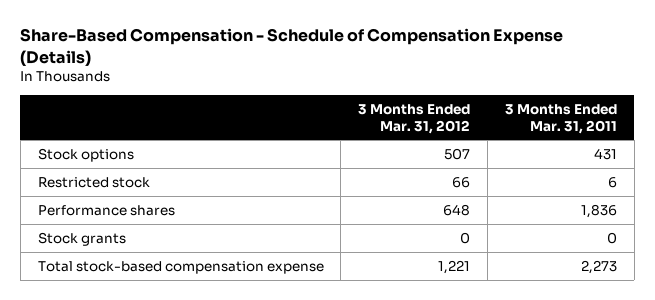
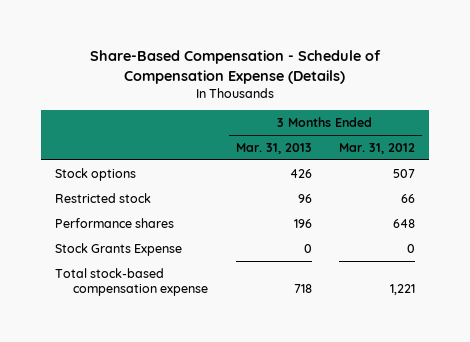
[504,103,617,134] 3 Months Ended Mar. 31, 2011 -> none
none -> [235,142,312,154] Mar. 31, 2013
[37,231,126,246] Stock grants -> [54,242,182,256] Stock Grants Expense

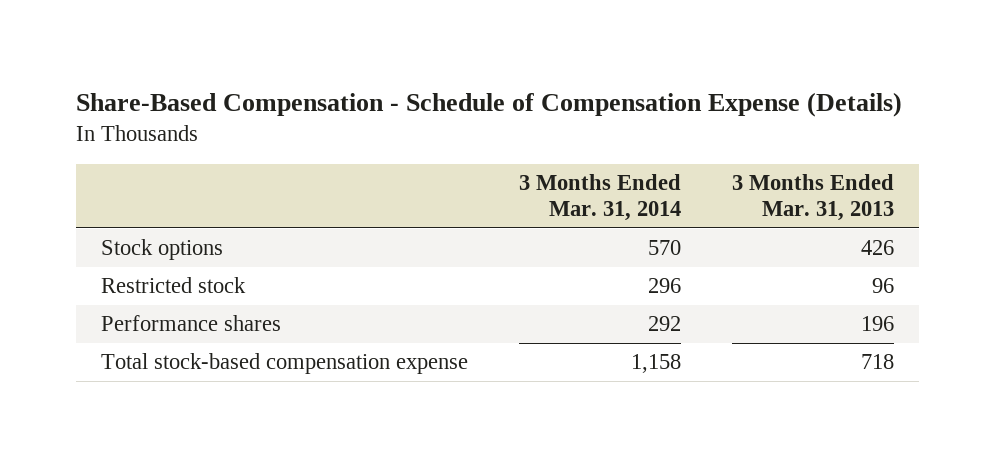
[339,142,416,154] Mar. 31, 2012 -> none
none -> [518,173,681,222] 3 Months Ended Mar. 31, 2014
[54,242,182,256] Stock Grants Expense -> none

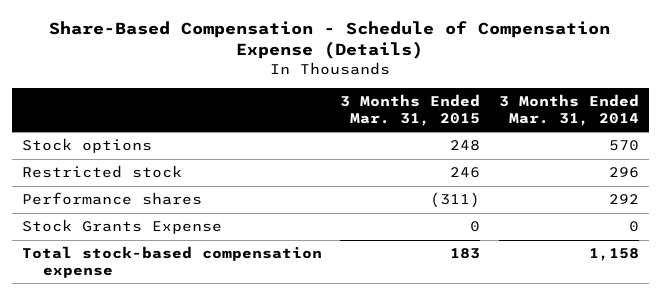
[731,173,894,222] 3 Months Ended Mar. 31, 2013 -> none
none -> [340,94,481,126] 3 Months Ended Mar. 31, 2015
none -> [21,219,222,235] Stock Grants Expense

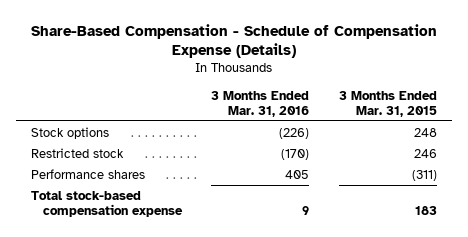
[499,94,640,126] 3 Months Ended Mar. 31, 2014 -> none
none -> [211,90,310,117] 3 Months Ended Mar. 31, 2016
[21,219,222,235] Stock Grants Expense -> none

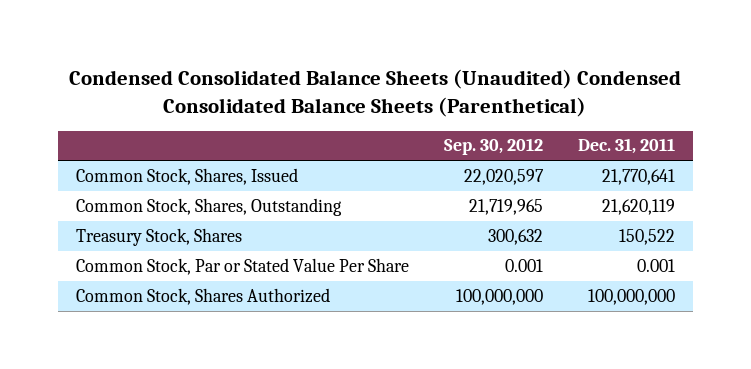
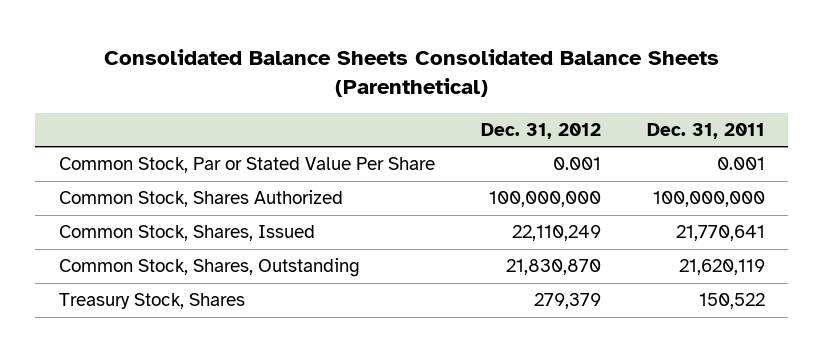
[69,69,682,117] Condensed Consolidated Balance Sheets (Unaudited) Condensed Consolidated Balance Sheets (Parenthetical) -> [103,48,719,98] Consolidated Balance Sheets Consolidated Balance Sheets (Parenthetical)
[443,138,543,156] Sep. 30, 2012 -> none
none -> [480,123,601,140] Dec. 31, 2012
[75,257,409,275] Common Stock, Par or Stated Value Per Share -> [58,157,435,174] Common Stock, Par or Stated Value Per Share
[75,287,330,305] Common Stock, Shares Authorized -> [58,190,343,208] Common Stock, Shares Authorized

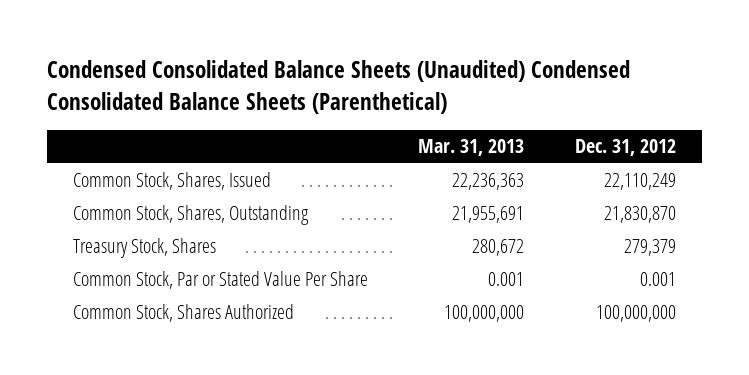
[103,48,719,98] Consolidated Balance Sheets Consolidated Balance Sheets (Parenthetical) -> [47,60,631,114] Condensed Consolidated Balance Sheets (Unaudited) Condensed Consolidated Balance Sheets (Parenthetical)
[647,123,766,140] Dec. 31, 2011 -> none
none -> [418,139,525,157] Mar. 31, 2013
[58,157,435,174] Common Stock, Par or Stated Value Per Share -> [72,270,368,289] Common Stock, Par or Stated Value Per Share
[58,190,343,208] Common Stock, Shares Authorized -> [72,303,294,322] Common Stock, Shares Authorized

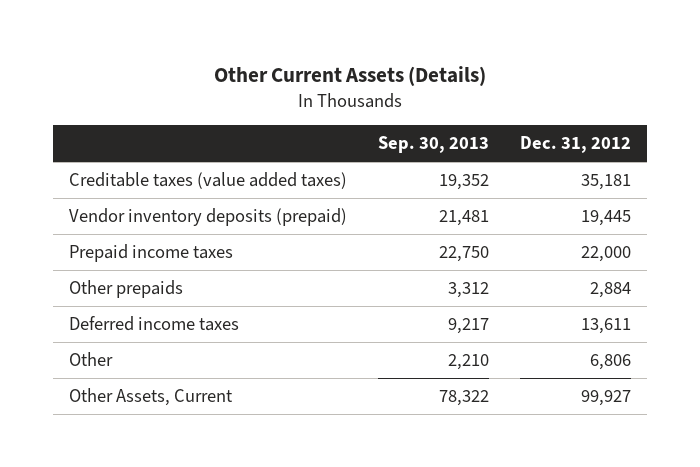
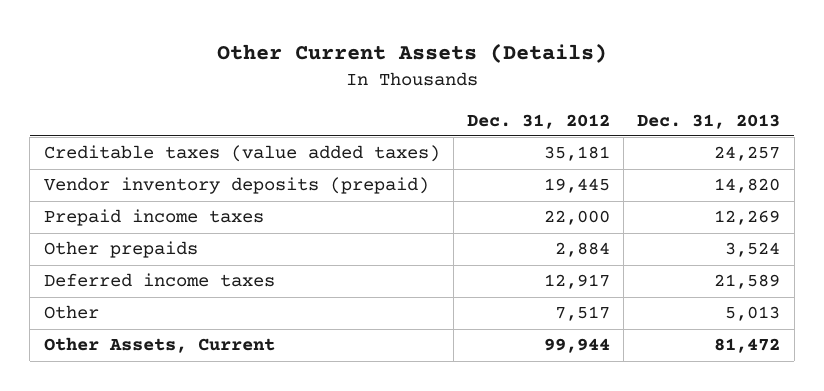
[378,136,490,154] Sep. 30, 2013 -> none
none -> [637,113,781,129] Dec. 31, 2013
[581,318,632,335] 13,611 -> [544,274,611,290] 12,917
[590,354,632,371] 6,806 -> [555,306,611,322] 7,517
[581,390,632,407] 99,927 -> [544,338,611,354] 99,944

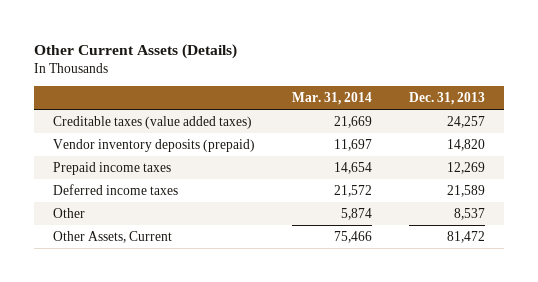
[467,113,611,129] Dec. 31, 2012 -> none
none -> [292,92,373,106] Mar. 31, 2014
[43,241,198,259] Other prepaids -> none
[725,306,781,322] 5,013 -> [454,207,486,220] 8,537

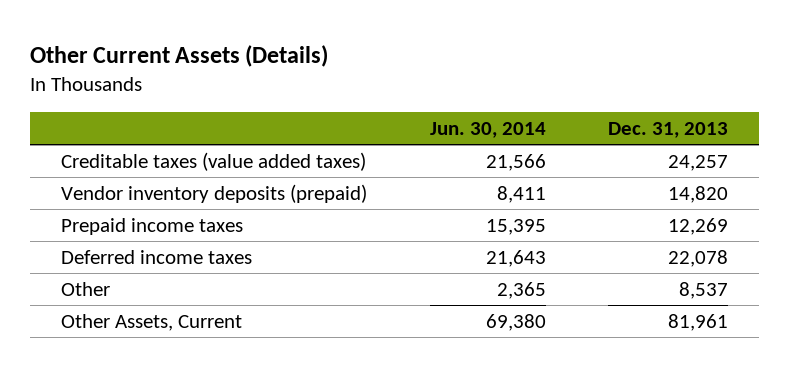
[292,92,373,106] Mar. 31, 2014 -> none
none -> [429,121,546,138] Jun. 30, 2014
[447,184,486,197] 21,589 -> [667,249,728,267] 22,078
[447,230,486,243] 81,472 -> [667,313,728,331] 81,961

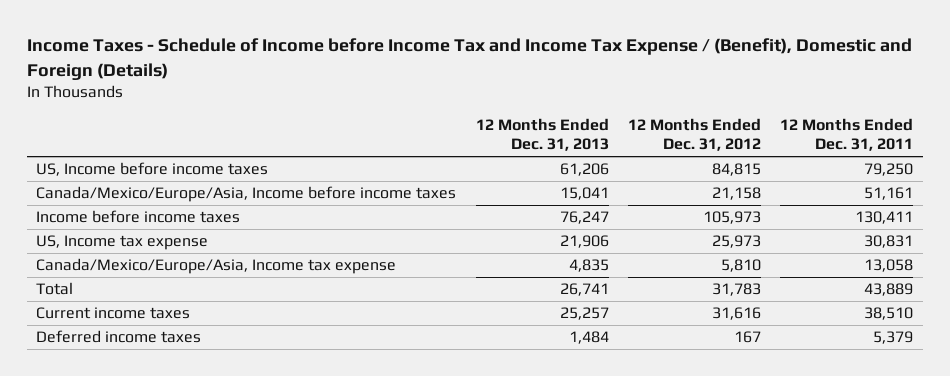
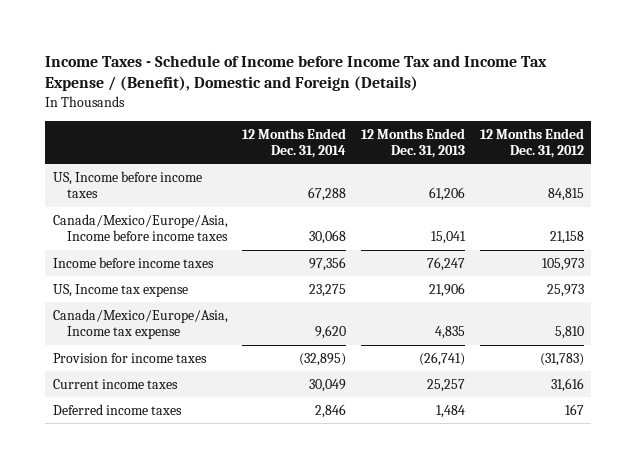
[780,118,914,152] 12 Months Ended Dec. 31, 2011 -> none
none -> [242,127,347,159] 12 Months Ended Dec. 31, 2014
[36,282,74,296] Total -> none
none -> [52,352,207,363] Provision for income taxes

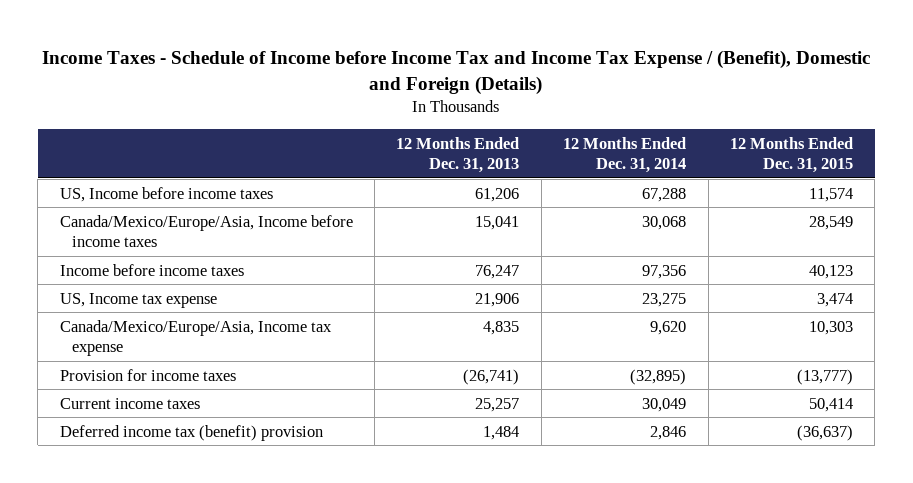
[479,127,584,159] 12 Months Ended Dec. 31, 2012 -> none
none -> [729,136,853,174] 12 Months Ended Dec. 31, 2015
[52,403,182,415] Deferred income taxes -> [59,424,323,441] Deferred income tax (benefit) provision

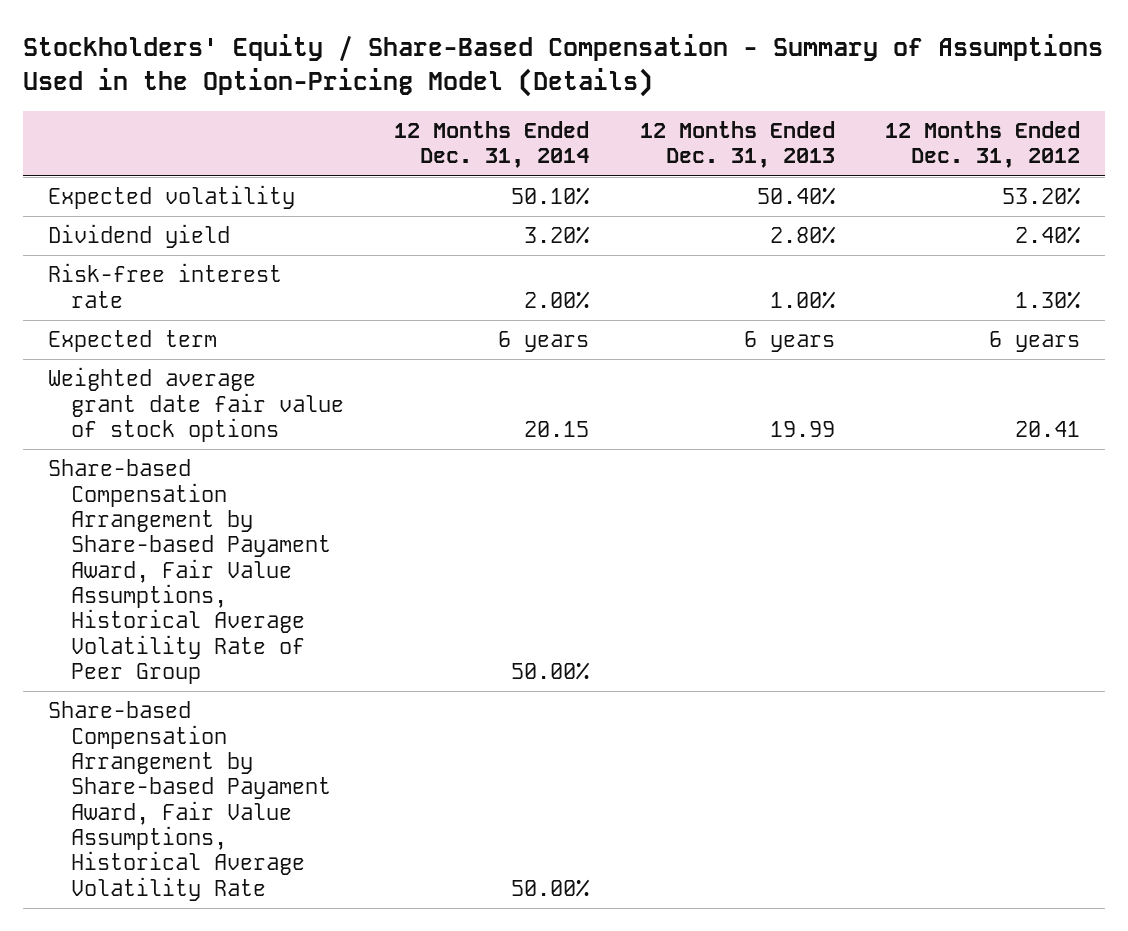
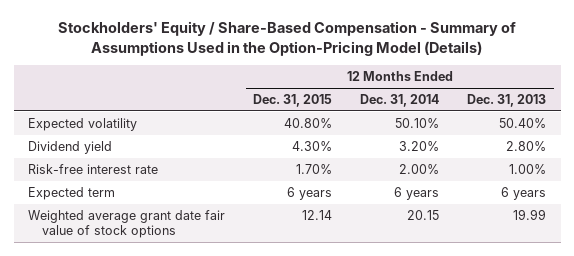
[885,121,1081,169] 12 Months Ended Dec. 31, 2012 -> none
none -> [253,94,333,108] Dec. 31, 2015
[48,459,332,684] Share-based Compensation Arrangement by Share-based Payament Award, Fair Value Assumptions, Historical Average Volatility Rate of Peer Group -> none
[48,701,332,901] Share-based Compensation Arrangement by Share-based Payament Award, Fair Value Assumptions, Historical Average Volatility Rate -> none

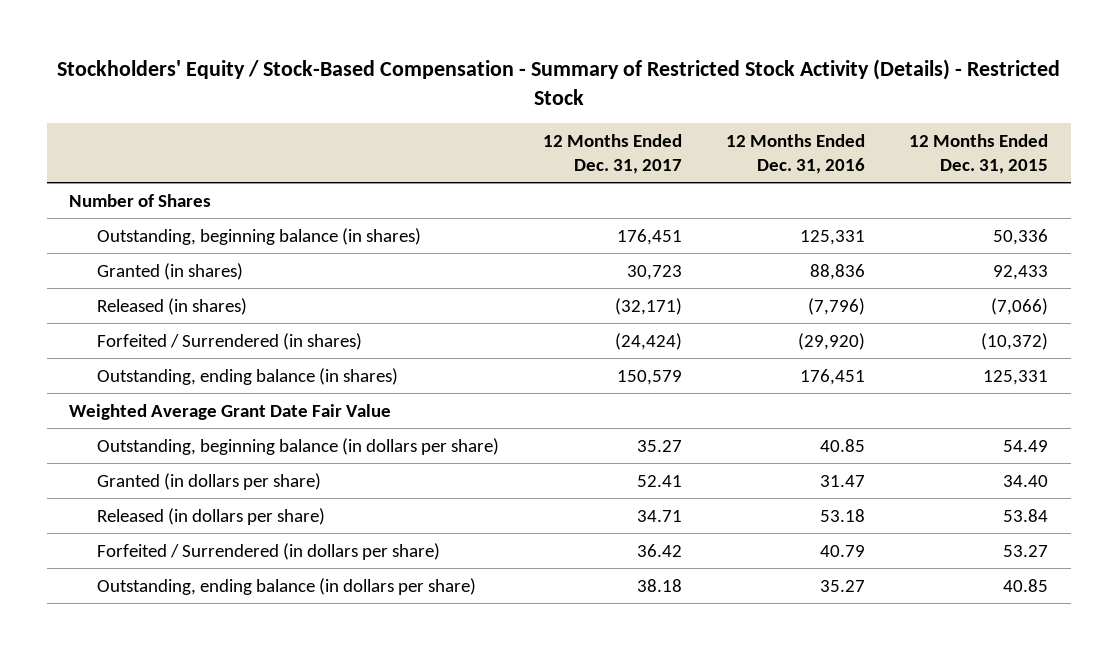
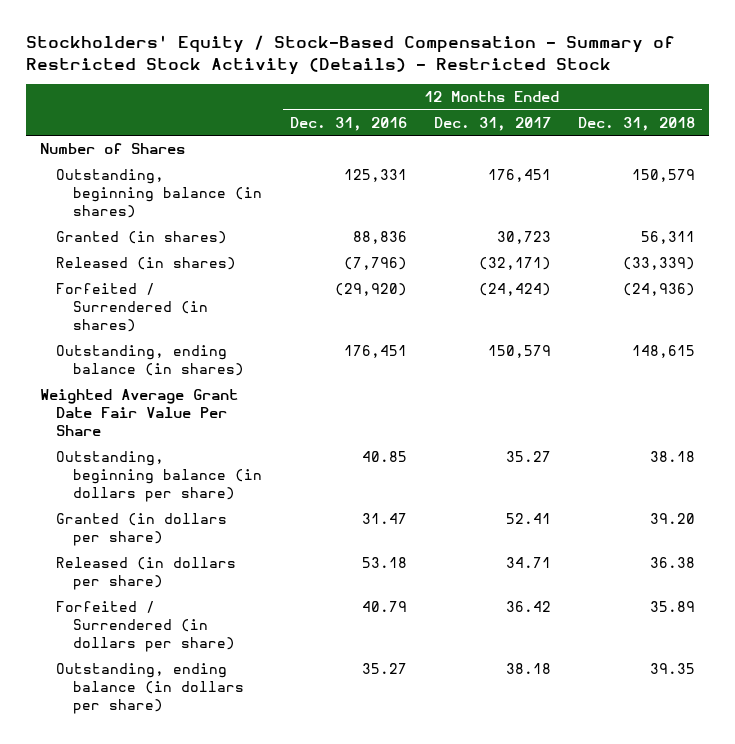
[909,133,1049,174] 12 Months Ended Dec. 31, 2015 -> none
none -> [578,116,696,131] Dec. 31, 2018
[68,403,391,420] Weighted Average Grant Date Fair Value -> [39,389,238,437] Weighted Average Grant Date Fair Value Per Share

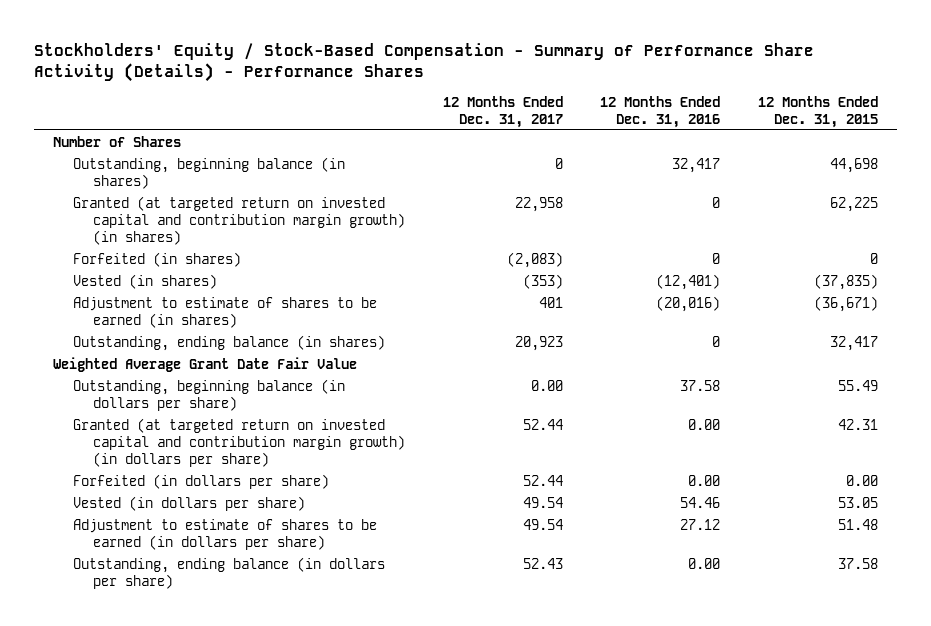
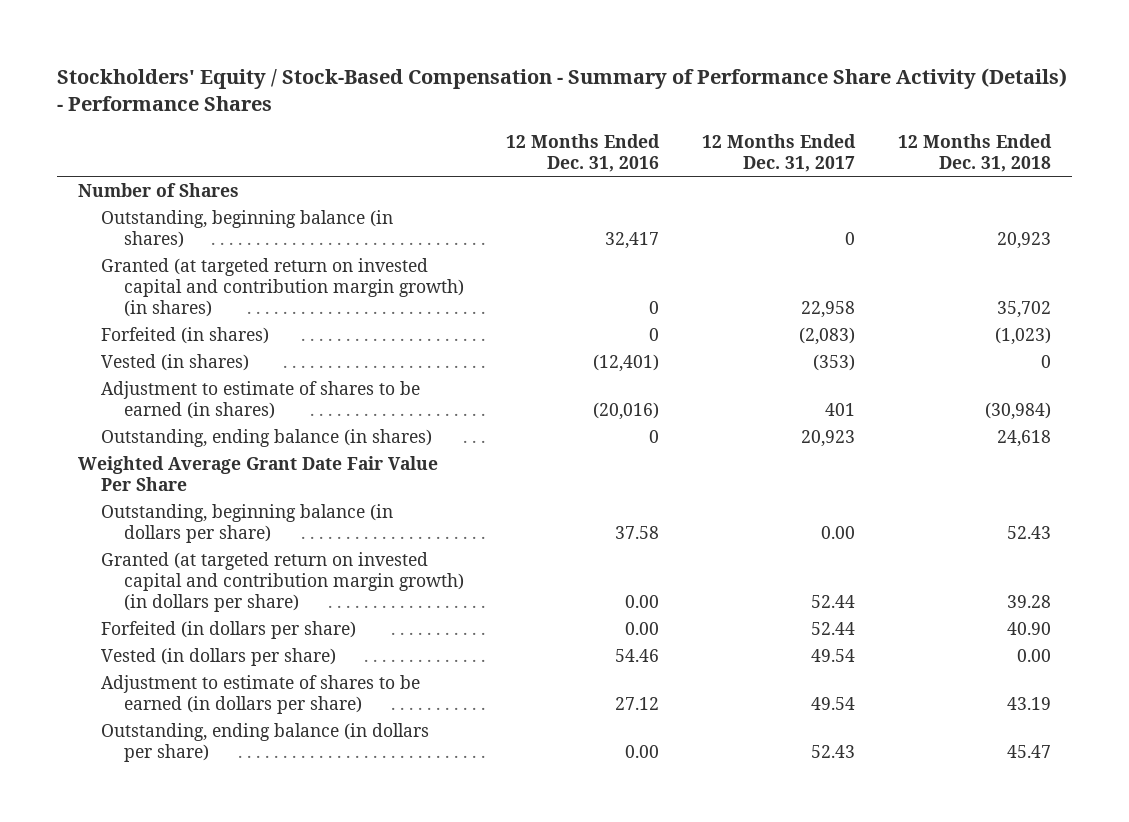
[758,95,879,128] 12 Months Ended Dec. 31, 2015 -> none
none -> [897,133,1052,172] 12 Months Ended Dec. 31, 2018
[53,356,358,372] Weighted Average Grant Date Fair Value -> [78,455,439,491] Weighted Average Grant Date Fair Value Per Share

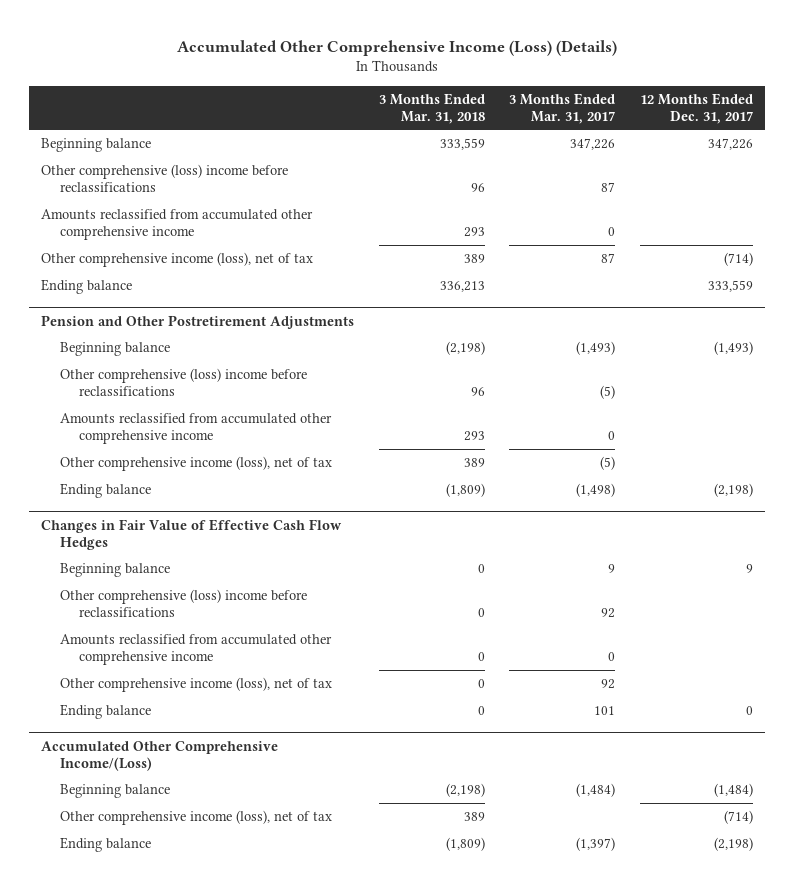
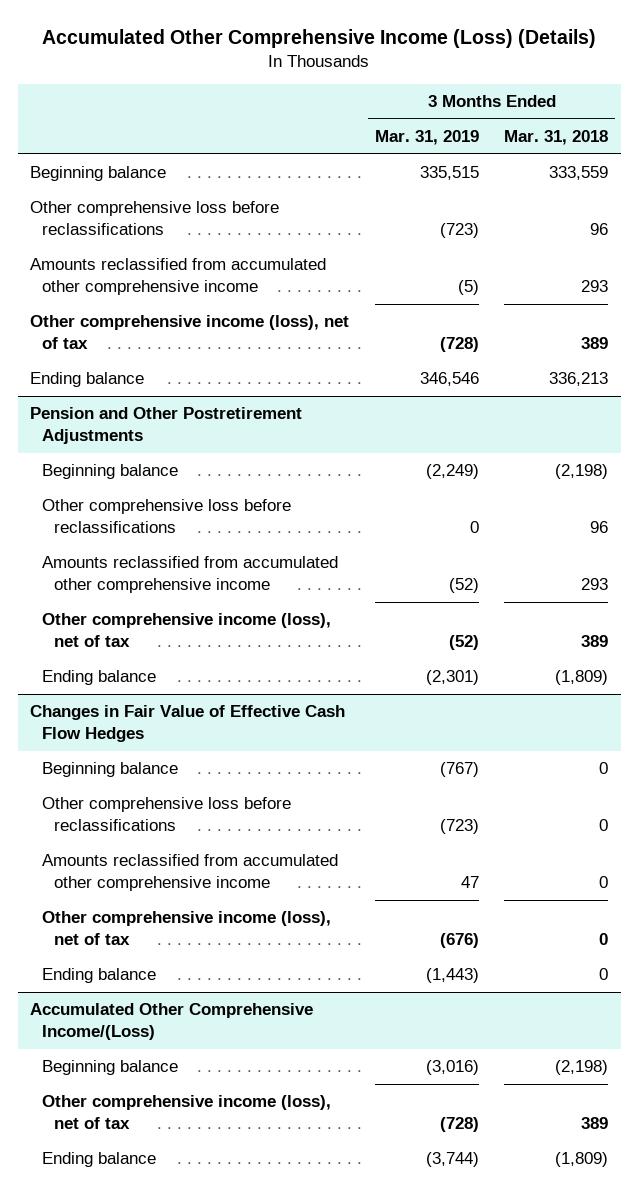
[509,92,616,124] 3 Months Ended Mar. 31, 2017 -> none
[639,92,753,124] 12 Months Ended Dec. 31, 2017 -> none
none -> [374,130,479,146] Mar. 31, 2019
[41,164,289,193] Other comprehensive (loss) income before reclassifications -> [30,201,280,236] Other comprehensive loss before reclassifications
[59,368,307,397] Other comprehensive (loss) income before reclassifications -> [42,499,292,534] Other comprehensive loss before reclassifications
[59,589,307,618] Other comprehensive (loss) income before reclassifications -> [42,797,292,832] Other comprehensive loss before reclassifications

